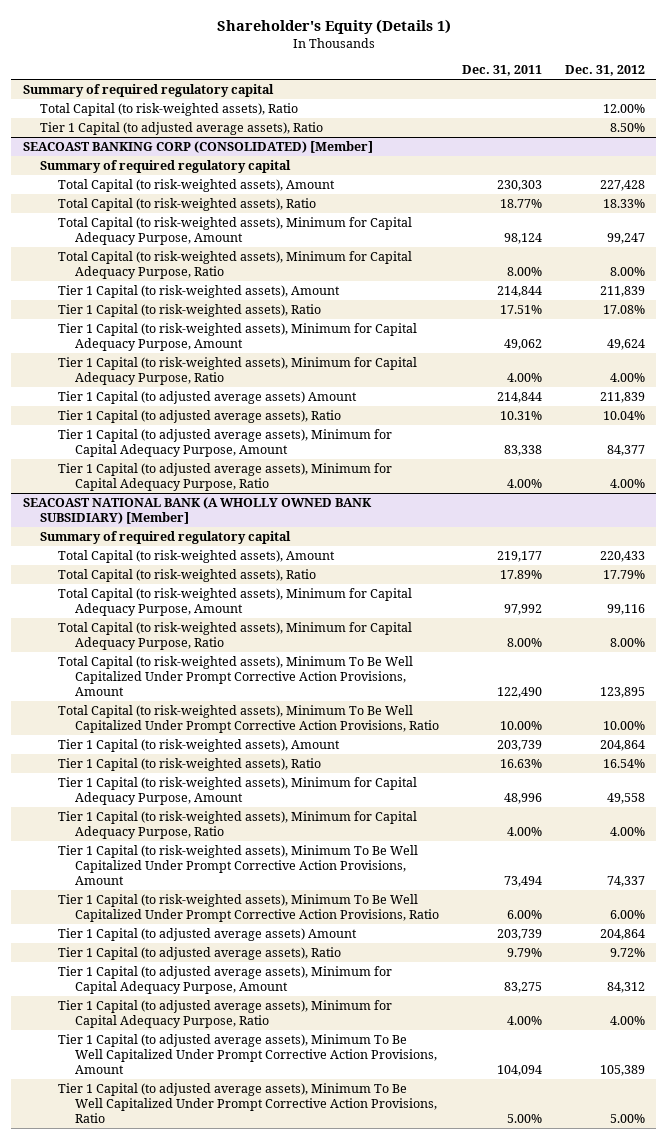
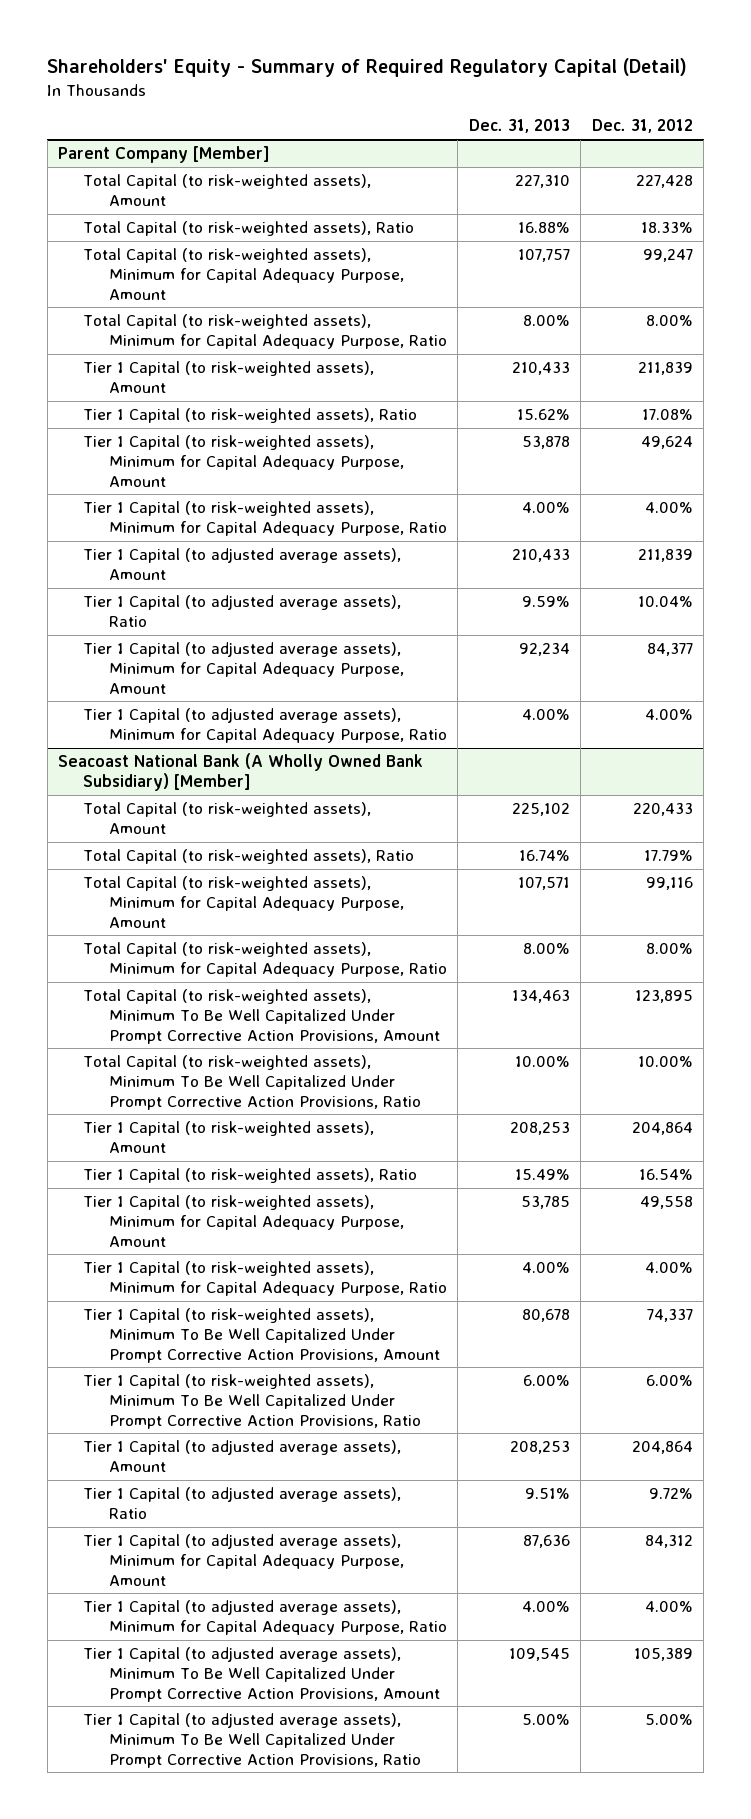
[216,18,451,34] Shareholder's Equity (Details 1) -> [47,58,688,78] Shareholders' Equity - Summary of Required Regulatory Capital (Detail)
[462,65,543,77] Dec. 31, 2011 -> none
none -> [468,119,570,134] Dec. 31, 2013
[22,83,274,97] Summary of required regulatory capital -> none
[40,102,299,116] Total Capital (to risk-weighted assets), Ratio -> none
[40,121,324,135] Tier 1 Capital (to adjusted average assets), Ratio -> none
[22,140,373,153] SEACOAST BANKING CORP (CONSOLIDATED) [Member] -> none
[40,159,292,173] Summary of required regulatory capital -> none
none -> [58,146,271,164] Parent Company [Member]
[57,390,357,404] Tier 1 Capital (to adjusted average assets) Amount -> [83,548,402,580] Tier 1 Capital (to adjusted average assets), Amount
[40,530,292,544] Summary of required regulatory capital -> none
[22,496,372,524] SEACOAST NATIONAL BANK (A WHOLLY OWNED BANK SUBSIDIARY) [Member] -> [58,753,424,791] Seacoast National Bank (A Wholly Owned Bank Subsidiary) [Member]
[57,927,357,941] Tier 1 Capital (to adjusted average assets) Amount -> [83,1440,402,1472] Tier 1 Capital (to adjusted average assets), Amount

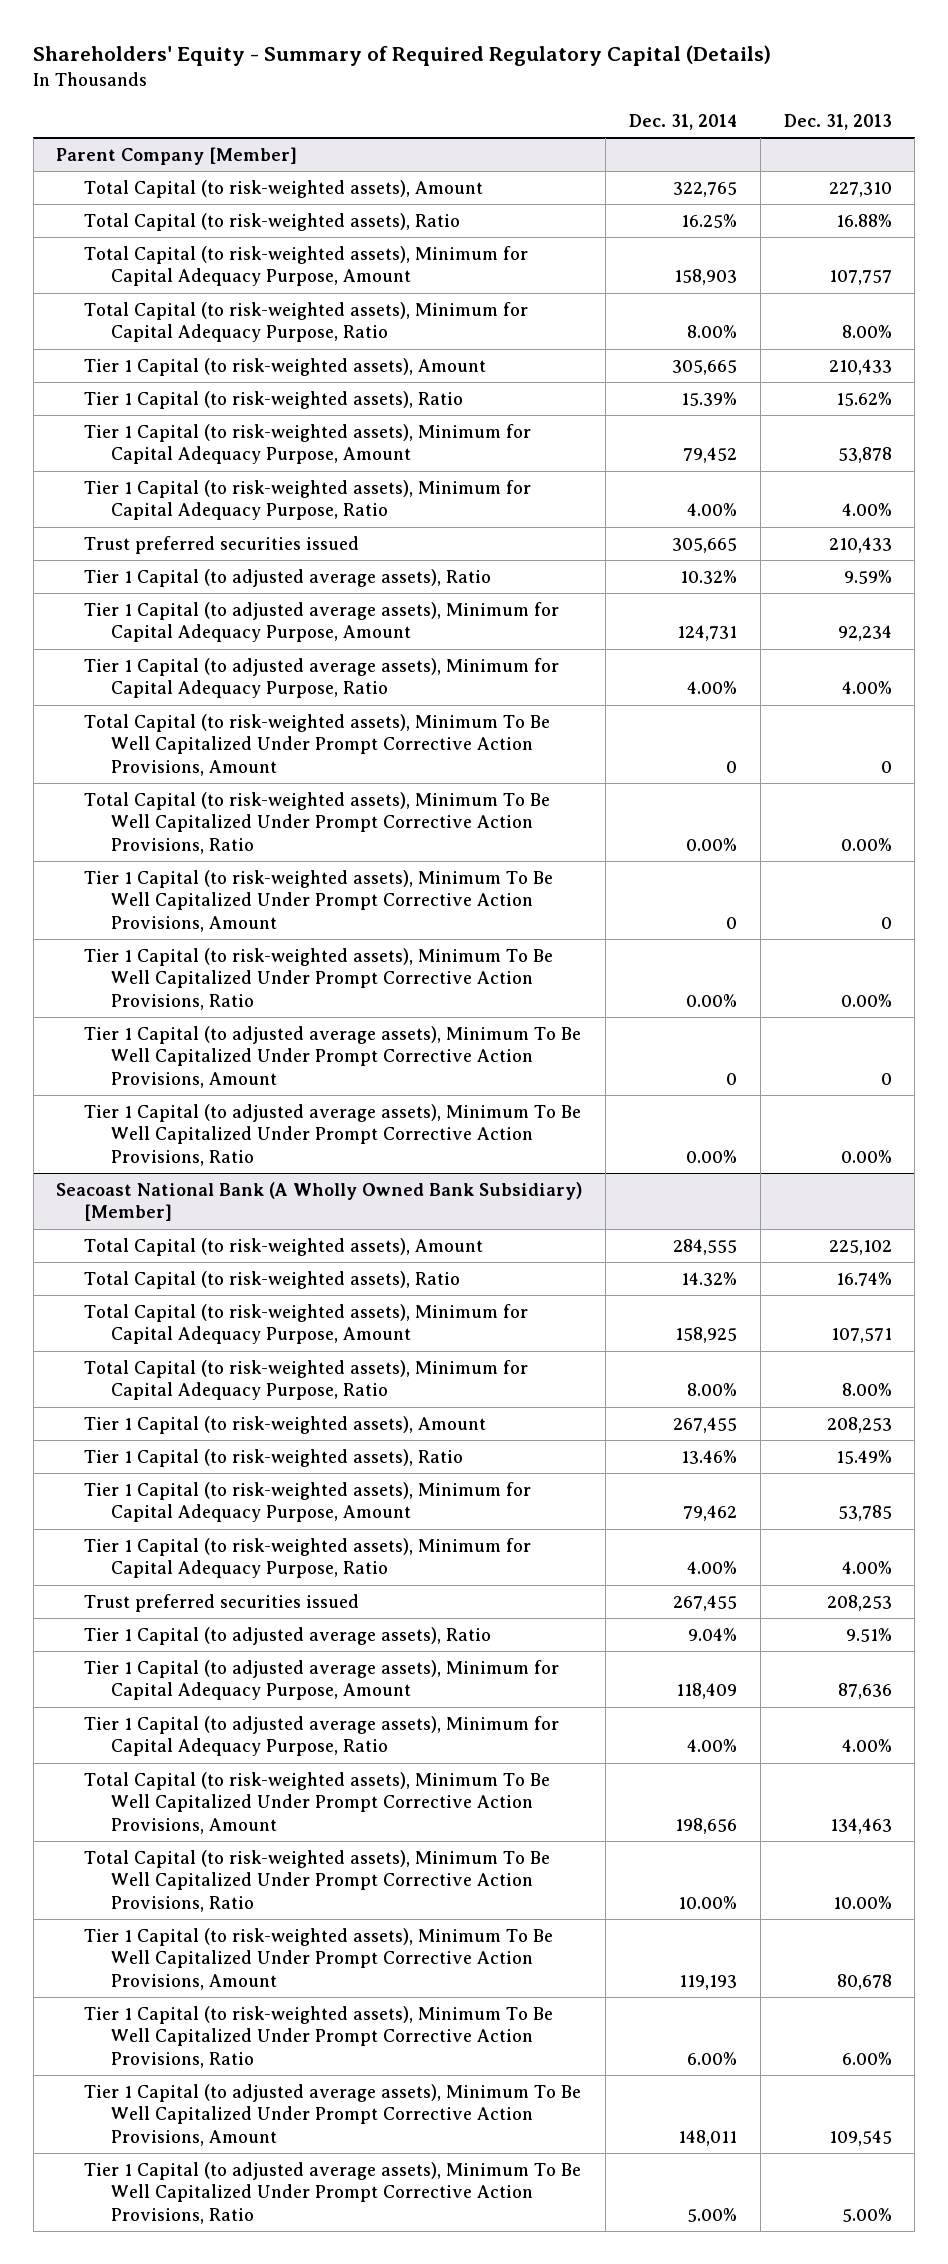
[47,58,688,78] Shareholders' Equity - Summary of Required Regulatory Capital (Detail) -> [33,45,772,67] Shareholders' Equity - Summary of Required Regulatory Capital (Details)
[591,119,693,134] Dec. 31, 2012 -> none
none -> [628,113,737,130] Dec. 31, 2014
[83,548,402,580] Tier 1 Capital (to adjusted average assets), Amount -> [83,535,359,554] Trust preferred securities issued
none -> [83,713,550,776] Total Capital (to risk-weighted assets), Minimum To Be Well Capitalized Under Prompt Corrective Action Provisions, Amount
none -> [83,791,550,854] Total Capital (to risk-weighted assets), Minimum To Be Well Capitalized Under Prompt Corrective Action Provisions, Ratio
none -> [83,869,553,932] Tier 1 Capital (to risk-weighted assets), Minimum To Be Well Capitalized Under Prompt Corrective Action Provisions, Amount
none -> [83,947,553,1010] Tier 1 Capital (to risk-weighted assets), Minimum To Be Well Capitalized Under Prompt Corrective Action Provisions, Ratio
none -> [83,1025,581,1088] Tier 1 Capital (to adjusted average assets), Minimum To Be Well Capitalized Under Prompt Corrective Action Provisions, Amount
none -> [83,1103,581,1166] Tier 1 Capital (to adjusted average assets), Minimum To Be Well Capitalized Under Prompt Corrective Action Provisions, Ratio
[83,1440,402,1472] Tier 1 Capital (to adjusted average assets), Amount -> [83,1593,359,1612] Trust preferred securities issued
[83,989,440,1044] Total Capital (to risk-weighted assets), Minimum To Be Well Capitalized Under Prompt Corrective Action Provisions, Amount -> [83,1771,550,1834] Total Capital (to risk-weighted assets), Minimum To Be Well Capitalized Under Prompt Corrective Action Provisions, Amount
[83,1055,421,1110] Total Capital (to risk-weighted assets), Minimum To Be Well Capitalized Under Prompt Corrective Action Provisions, Ratio -> [83,1849,550,1912] Total Capital (to risk-weighted assets), Minimum To Be Well Capitalized Under Prompt Corrective Action Provisions, Ratio
[83,1308,440,1363] Tier 1 Capital (to risk-weighted assets), Minimum To Be Well Capitalized Under Prompt Corrective Action Provisions, Amount -> [83,1927,553,1990] Tier 1 Capital (to risk-weighted assets), Minimum To Be Well Capitalized Under Prompt Corrective Action Provisions, Amount
[83,1374,421,1429] Tier 1 Capital (to risk-weighted assets), Minimum To Be Well Capitalized Under Prompt Corrective Action Provisions, Ratio -> [83,2005,553,2068] Tier 1 Capital (to risk-weighted assets), Minimum To Be Well Capitalized Under Prompt Corrective Action Provisions, Ratio

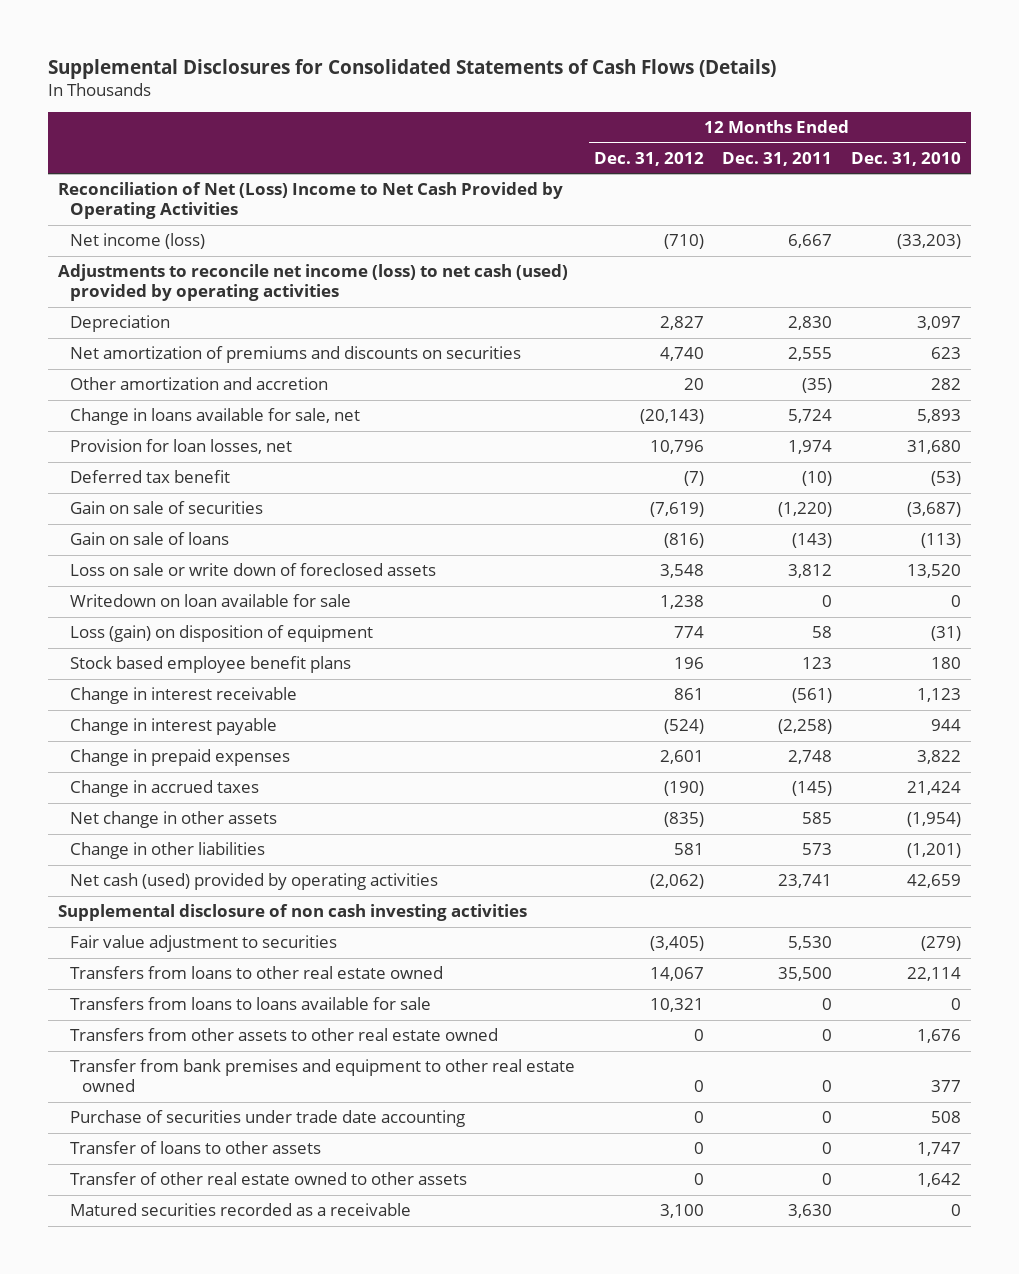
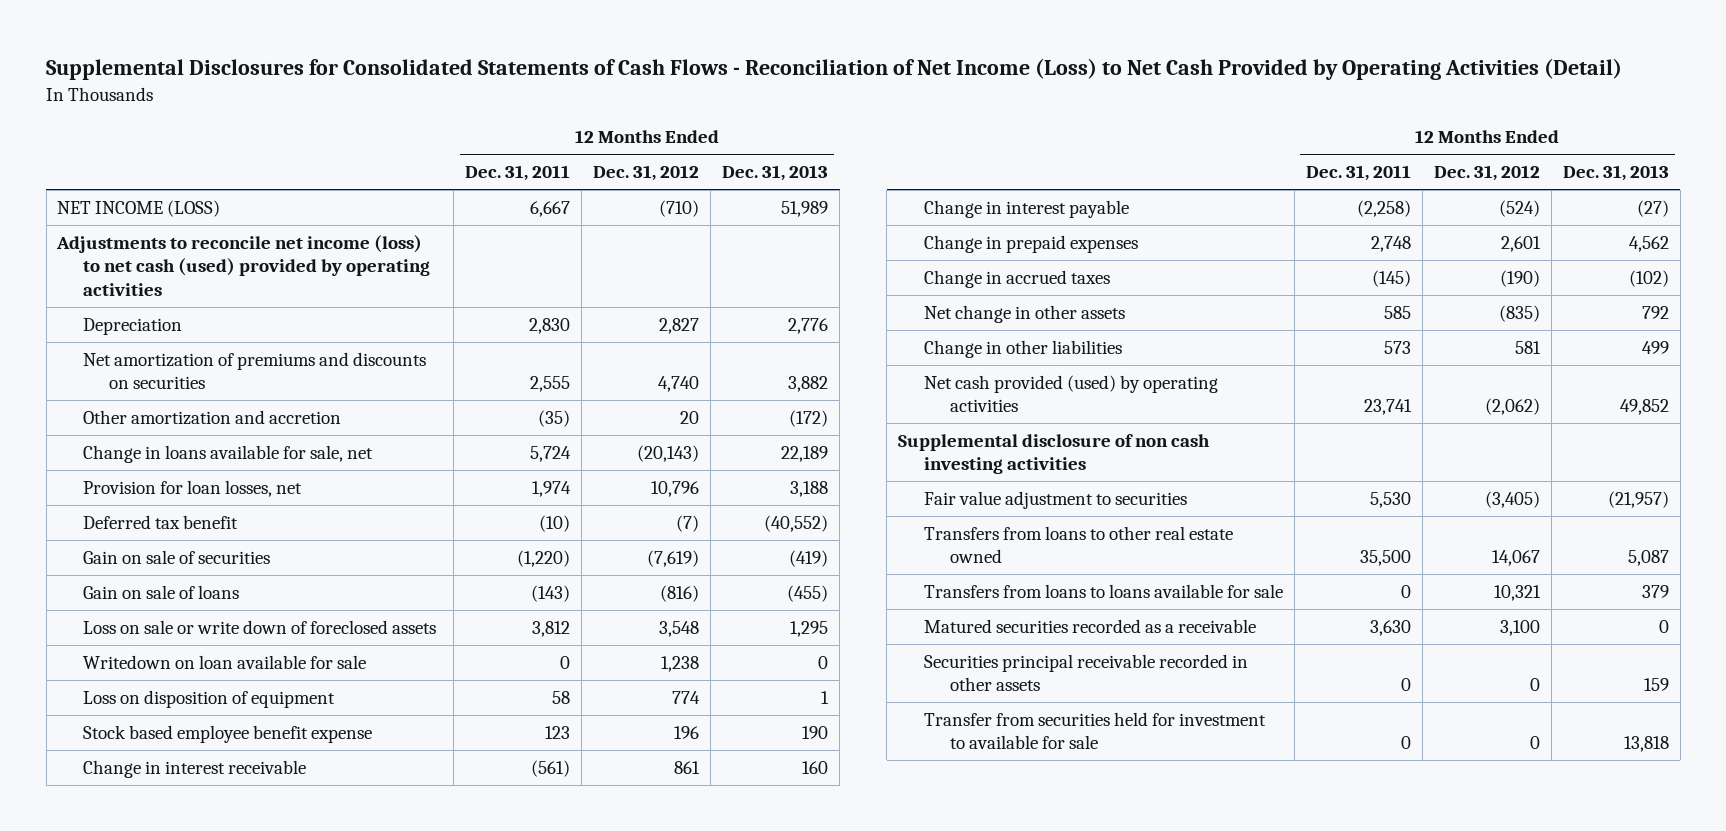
[48,58,777,79] Supplemental Disclosures for Consolidated Statements of Cash Flows (Details) -> [46,58,1623,81] Supplemental Disclosures for Consolidated Statements of Cash Flows - Reconciliation of Net Income (Loss) to Net Cash Provided by Operating Activities (Detail)
[851,151,962,166] Dec. 31, 2010 -> none
none -> [722,165,829,182] Dec. 31, 2013
[57,182,563,220] Reconciliation of Net (Loss) Income to Net Cash Provided by Operating Activities -> none
[69,233,205,250] Net income (loss) -> [57,199,221,217] NET INCOME (LOSS)
[69,625,373,643] Loss (gain) on disposition of equipment -> [83,689,336,708] Loss on disposition of equipment
[69,656,351,674] Stock based employee benefit plans -> [83,724,373,743] Stock based employee benefit expense
[69,873,438,891] Net cash (used) provided by operating activities -> [924,374,1219,413] Net cash provided (used) by operating activities
[69,1028,498,1042] Transfers from other assets to other real estate owned -> none
[69,1059,575,1093] Transfer from bank premises and equipment to other real estate owned -> none
[69,1110,465,1128] Purchase of securities under trade date accounting -> none
[69,1141,321,1155] Transfer of loans to other assets -> none
[69,1172,467,1186] Transfer of other real estate owned to other assets -> none
none -> [924,653,1249,692] Securities principal receivable recorded in other assets
none -> [924,711,1267,750] Transfer from securities held for investment to available for sale

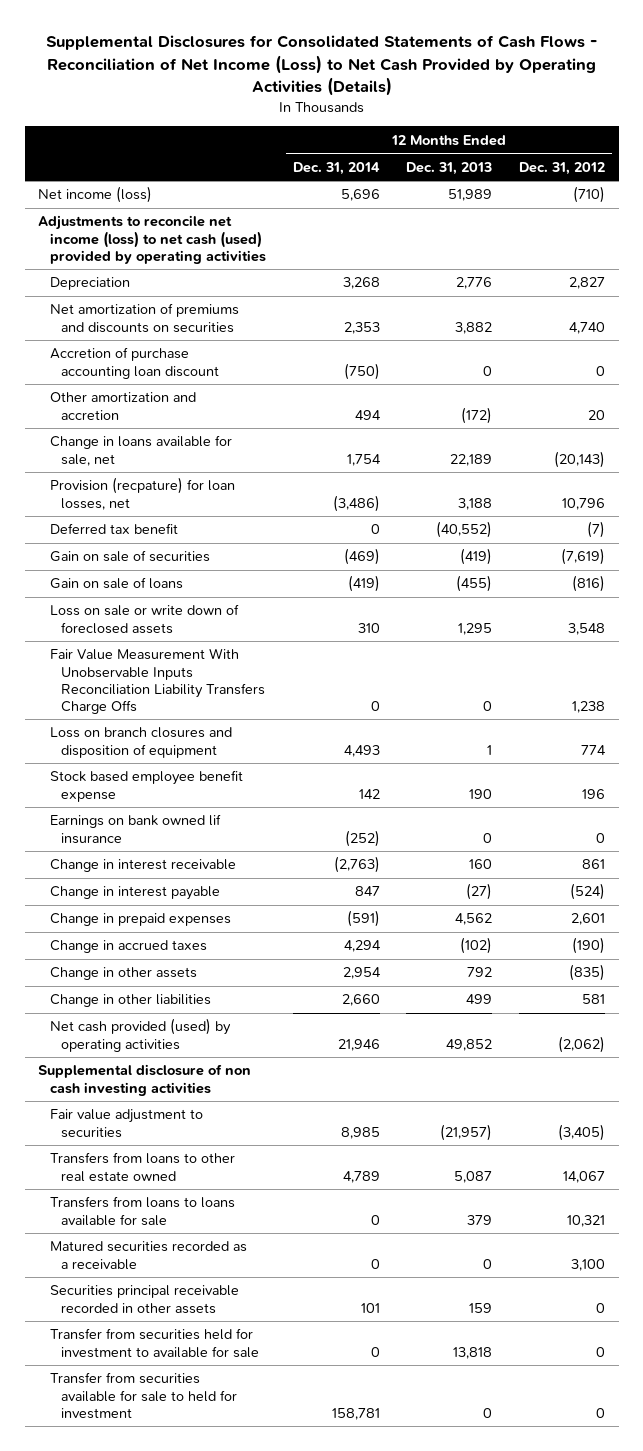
[46,58,1623,81] Supplemental Disclosures for Consolidated Statements of Cash Flows - Reconciliation of Net Income (Loss) to Net Cash Provided by Operating Activities (Detail) -> [45,35,597,97] Supplemental Disclosures for Consolidated Statements of Cash Flows - Reconciliation of Net Income (Loss) to Net Cash Provided by Operating Activities (Details)
[465,165,571,182] Dec. 31, 2011 -> none
none -> [292,161,380,175] Dec. 31, 2014
[57,199,221,217] NET INCOME (LOSS) -> [38,186,153,204] Net income (loss)
none -> [49,347,220,379] Accretion of purchase accounting loan discount
[83,479,303,497] Provision for loan losses, net -> [49,477,235,510] Provision (recpature) for loan losses, net
[83,654,367,669] Writedown on loan available for sale -> [49,648,266,714] Fair Value Measurement With Unobservable Inputs Reconciliation Liability Transfers Charge Offs
[83,689,336,708] Loss on disposition of equipment -> [49,727,232,758] Loss on branch closures and disposition of equipment
none -> [49,814,221,844] Earnings on bank owned lif insurance
[924,304,1126,323] Net change in other assets -> [49,967,197,981] Change in other assets
none -> [49,1372,238,1419] Transfer from securities available for sale to held for investment

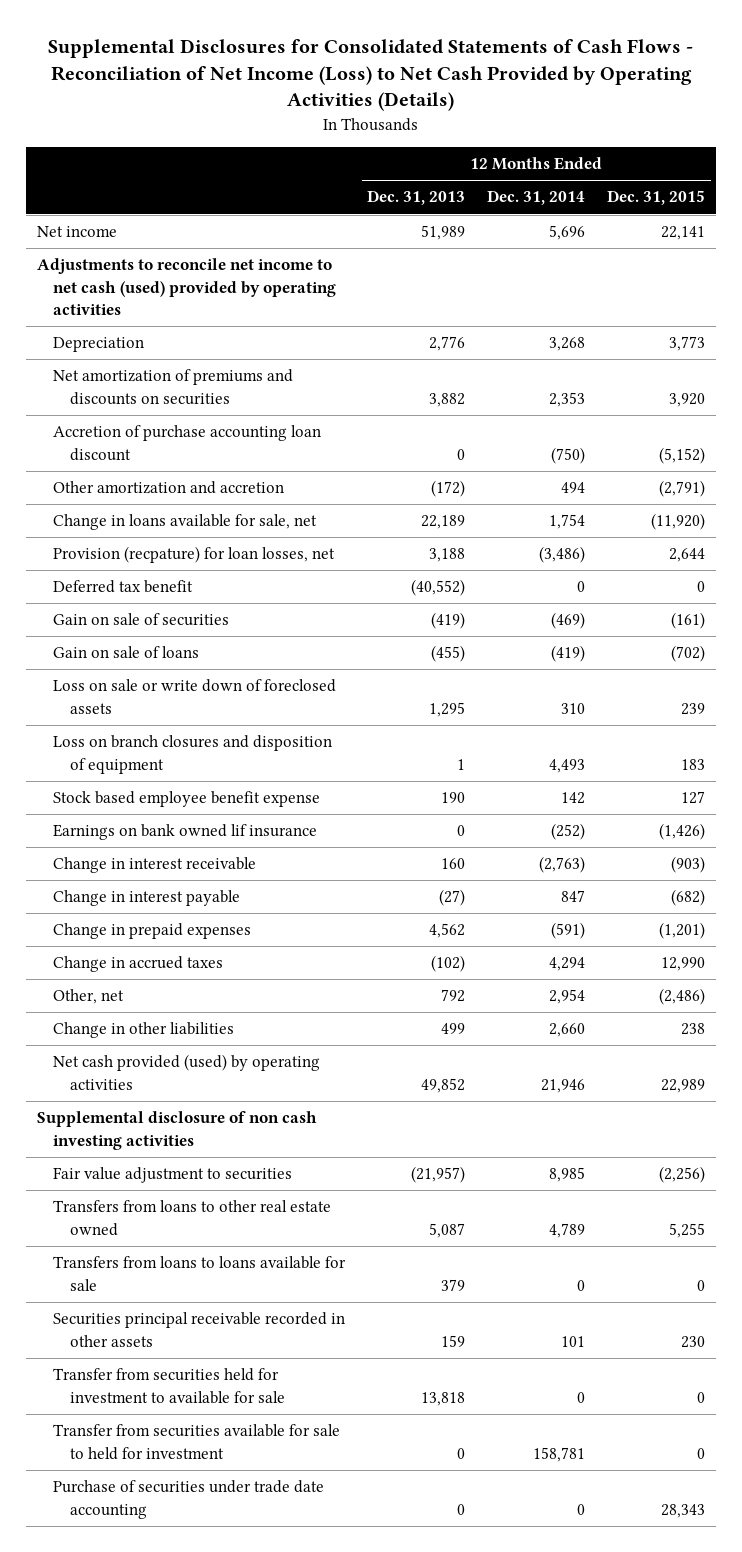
[519,161,606,175] Dec. 31, 2012 -> none
none -> [607,190,706,206] Dec. 31, 2015
[38,186,153,204] Net income (loss) -> [37,226,118,238] Net income
[38,215,266,264] Adjustments to reconcile net income (loss) to net cash (used) provided by operating activities -> [37,258,337,316] Adjustments to reconcile net income to net cash (used) provided by operating activities
[49,648,266,714] Fair Value Measurement With Unobservable Inputs Reconciliation Liability Transfers Charge Offs -> none
[49,967,197,981] Change in other assets -> [53,989,125,1005] Other, net
[49,1241,247,1270] Matured securities recorded as a receivable -> none
none -> [53,1480,325,1519] Purchase of securities under trade date accounting

